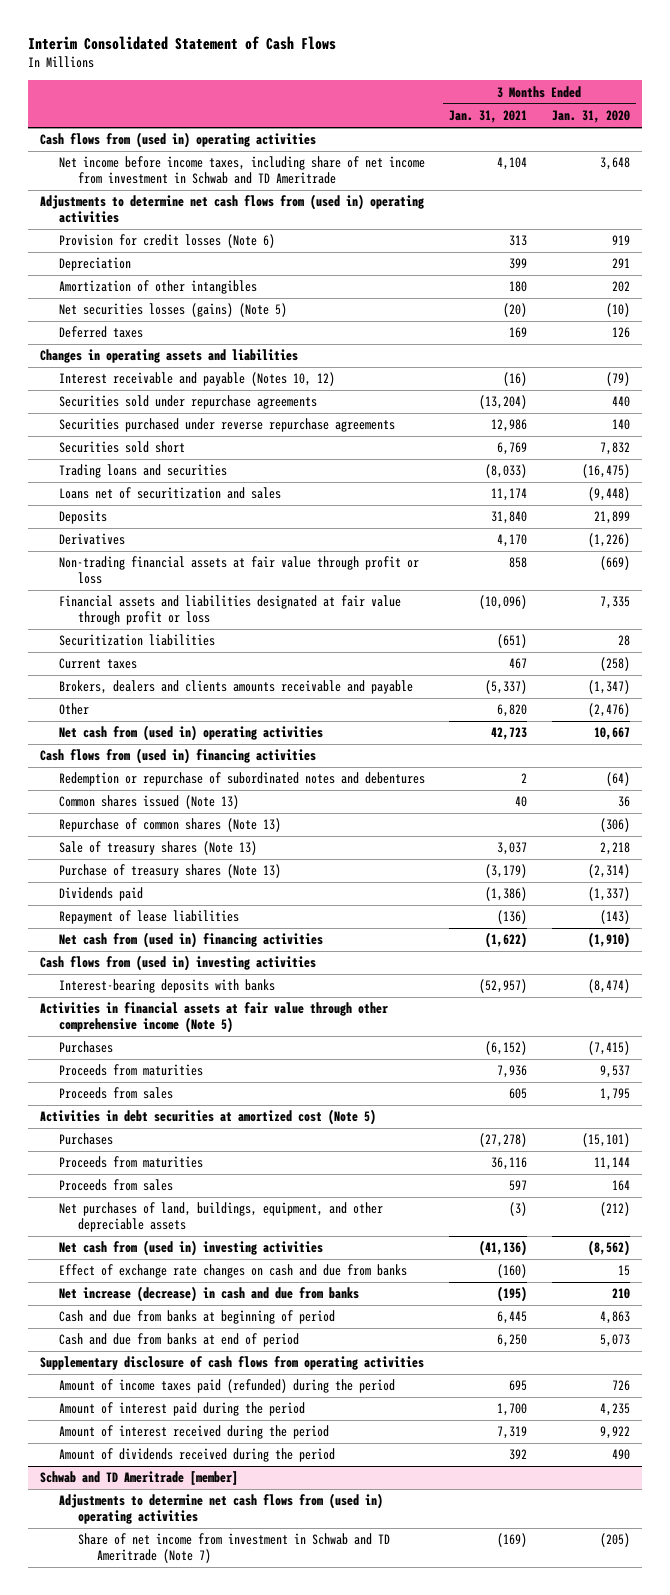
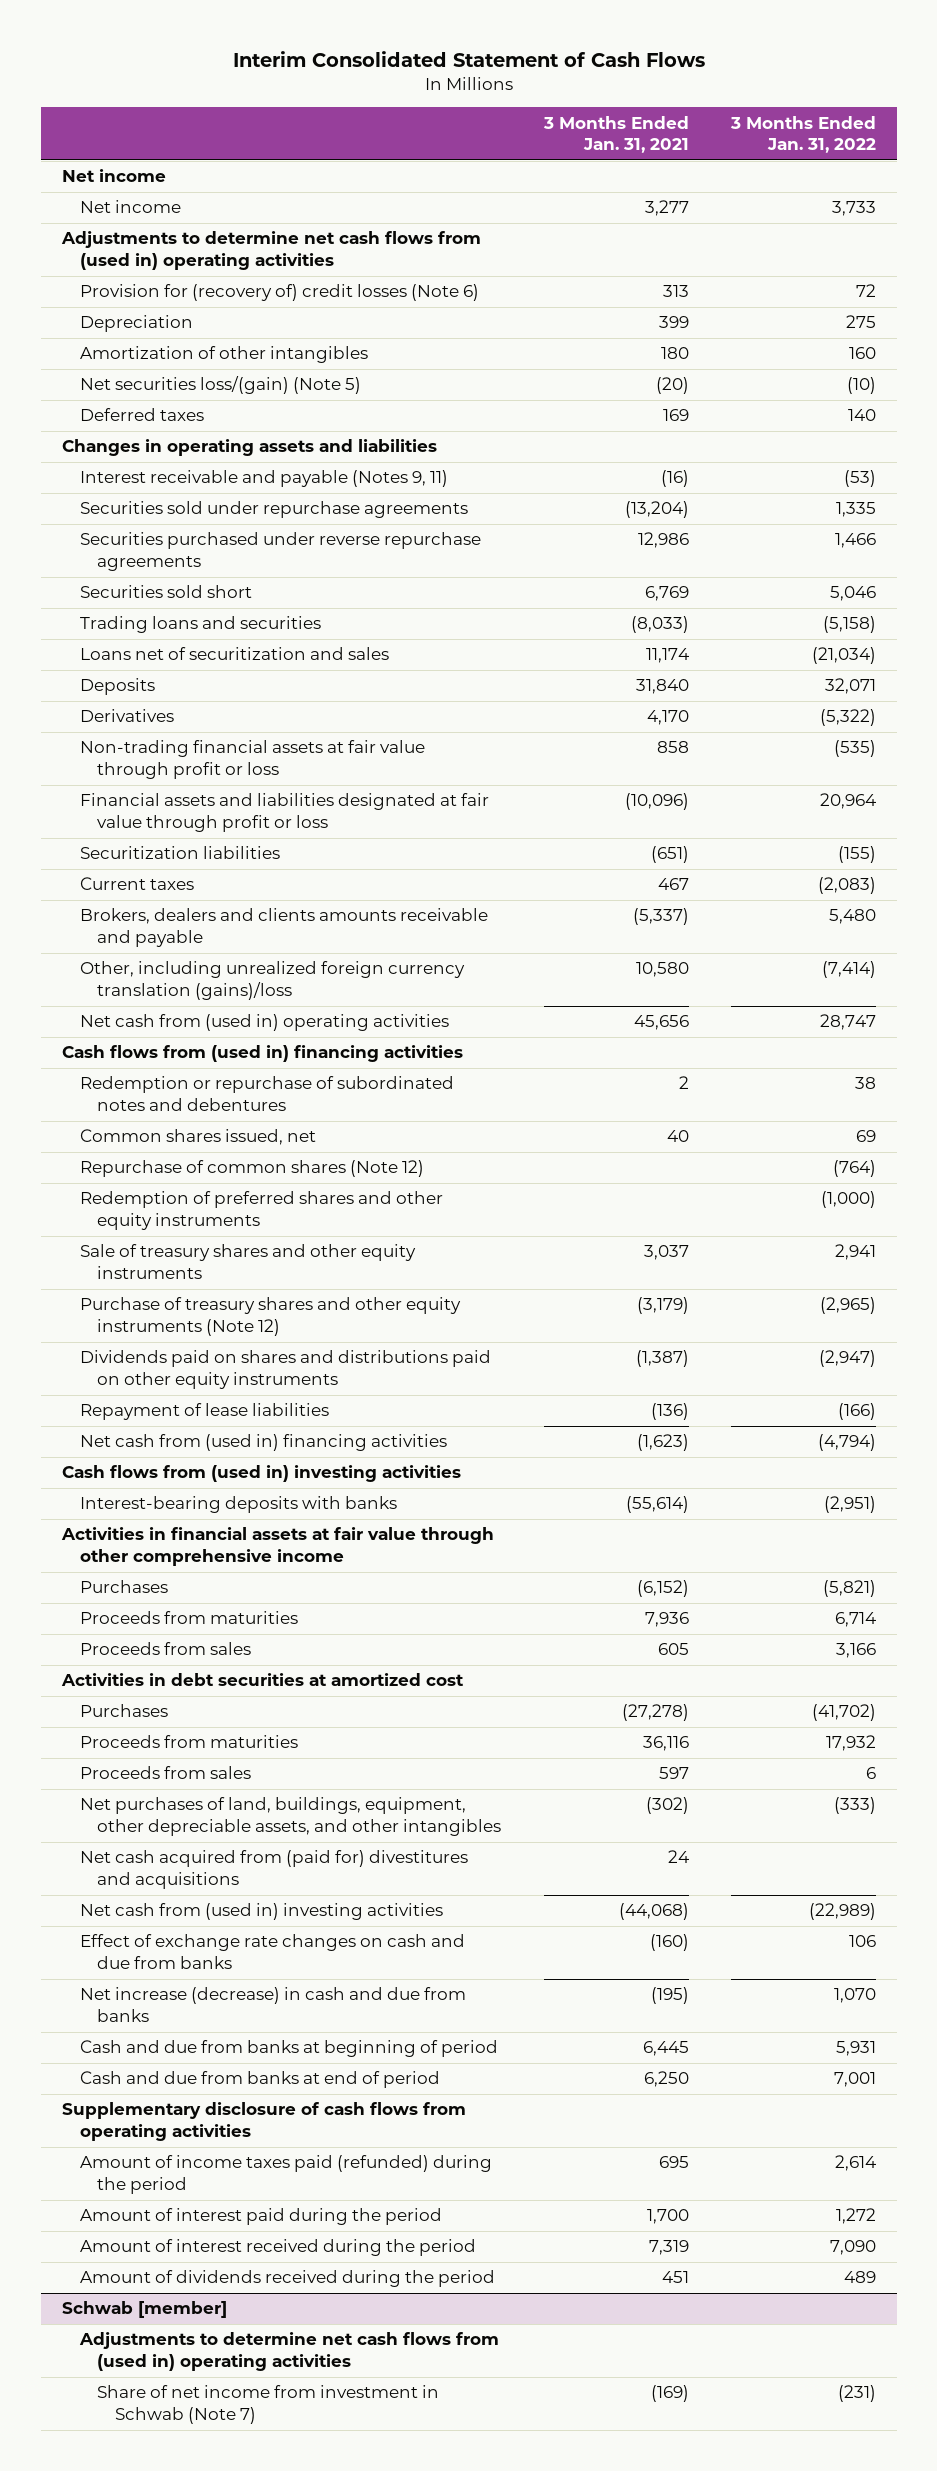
[551,110,630,124] Jan. 31, 2020 -> none
none -> [729,115,876,154] 3 Months Ended Jan. 31, 2022
[59,156,426,184] Net income before income taxes, including share of net income from investment in Schwab and TD Ameritrade -> none
[40,132,317,149] Cash flows from (used in) operating activities -> [61,169,166,183] Net income
none -> [79,200,181,214] Net income
[59,234,276,249] Provision for credit losses (Note 6) -> [79,284,479,302] Provision for (recovery of) credit losses (Note 6)
[59,303,288,318] Net securities losses (gains) (Note 5) -> [79,376,361,395] Net securities loss/(gain) (Note 5)
[59,372,336,387] Interest receivable and payable (Notes 10, 12) -> [79,470,448,488] Interest receivable and payable (Notes 9, 11)
[59,703,90,716] Other -> none
none -> [79,961,465,1001] Other, including unrealized foreign currency translation (gains)/loss
[491,727,528,741] 42,723 -> [633,1015,689,1031] 45,656
[59,795,240,810] Common shares issued (Note 13) -> [79,1129,316,1146] Common shares issued, net
[59,818,282,833] Repurchase of common shares (Note 13) -> [79,1160,424,1178] Repurchase of common shares (Note 12)
none -> [79,1191,443,1231] Redemption of preferred shares and other equity instruments
[59,841,258,856] Sale of treasury shares (Note 13) -> [79,1244,416,1280] Sale of treasury shares and other equity instruments
[59,864,282,879] Purchase of treasury shares (Note 13) -> [79,1297,461,1337] Purchase of treasury shares and other equity instruments (Note 12)
[59,887,144,902] Dividends paid -> [79,1350,491,1390] Dividends paid on shares and distributions paid on other equity instruments
[485,887,528,902] (1,386) -> [635,1350,689,1368] (1,387)
[485,932,528,949] (1,622) -> [636,1434,689,1452] (1,623)
[479,979,528,994] (52,957) -> [625,1496,689,1514] (55,614)
[40,1002,389,1033] Activities in financial assets at fair value through other comprehensive income (Note 5) -> [60,1527,494,1567] Activities in financial assets at fair value through other comprehensive income
[40,1109,377,1126] Activities in debt securities at amortized cost (Note 5) -> [60,1673,464,1687] Activities in debt securities at amortized cost
[59,1202,384,1232] Net purchases of land, buildings, equipment, and other depreciable assets -> [79,1797,502,1837] Net purchases of land, buildings, equipment, other depreciable assets, and other intangibles
[509,1202,528,1217] (3) -> [645,1797,689,1815] (302)
none -> [79,1850,468,1890] Net cash acquired from (paid for) divestitures and acquisitions
[479,1240,528,1257] (41,136) -> [618,1903,689,1921] (44,068)
[40,1471,239,1486] Schwab and TD Ameritrade [member] -> none
[509,1449,528,1461] 392 -> [661,2271,689,2284] 451
none -> [61,2301,227,2319] Schwab [member]
[77,1533,390,1563] Share of net income from investment in Schwab and TD Ameritrade (Note 7) -> [97,2385,440,2425] Share of net income from investment in Schwab (Note 7)

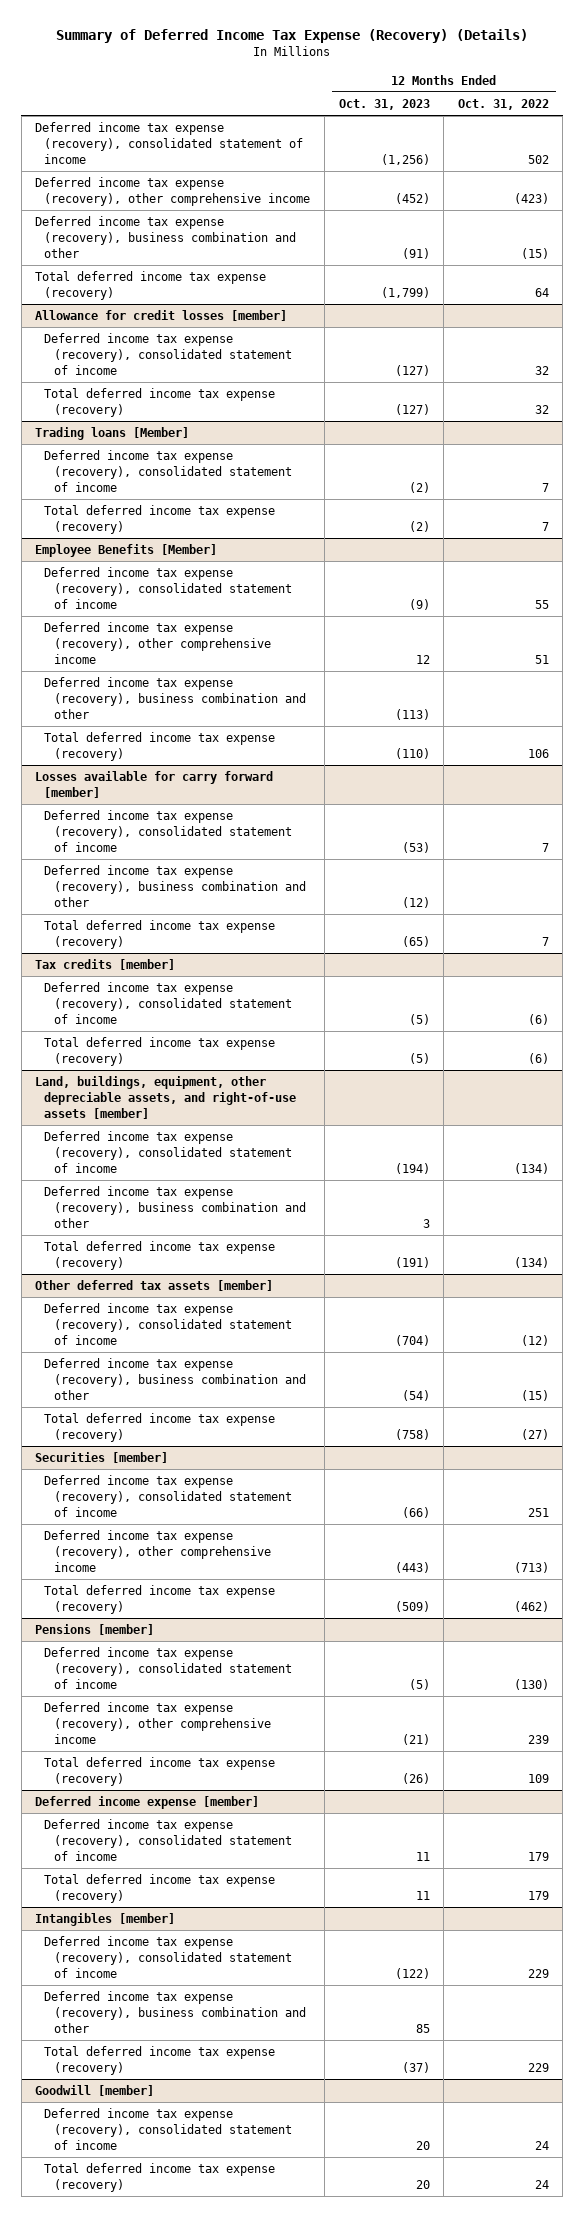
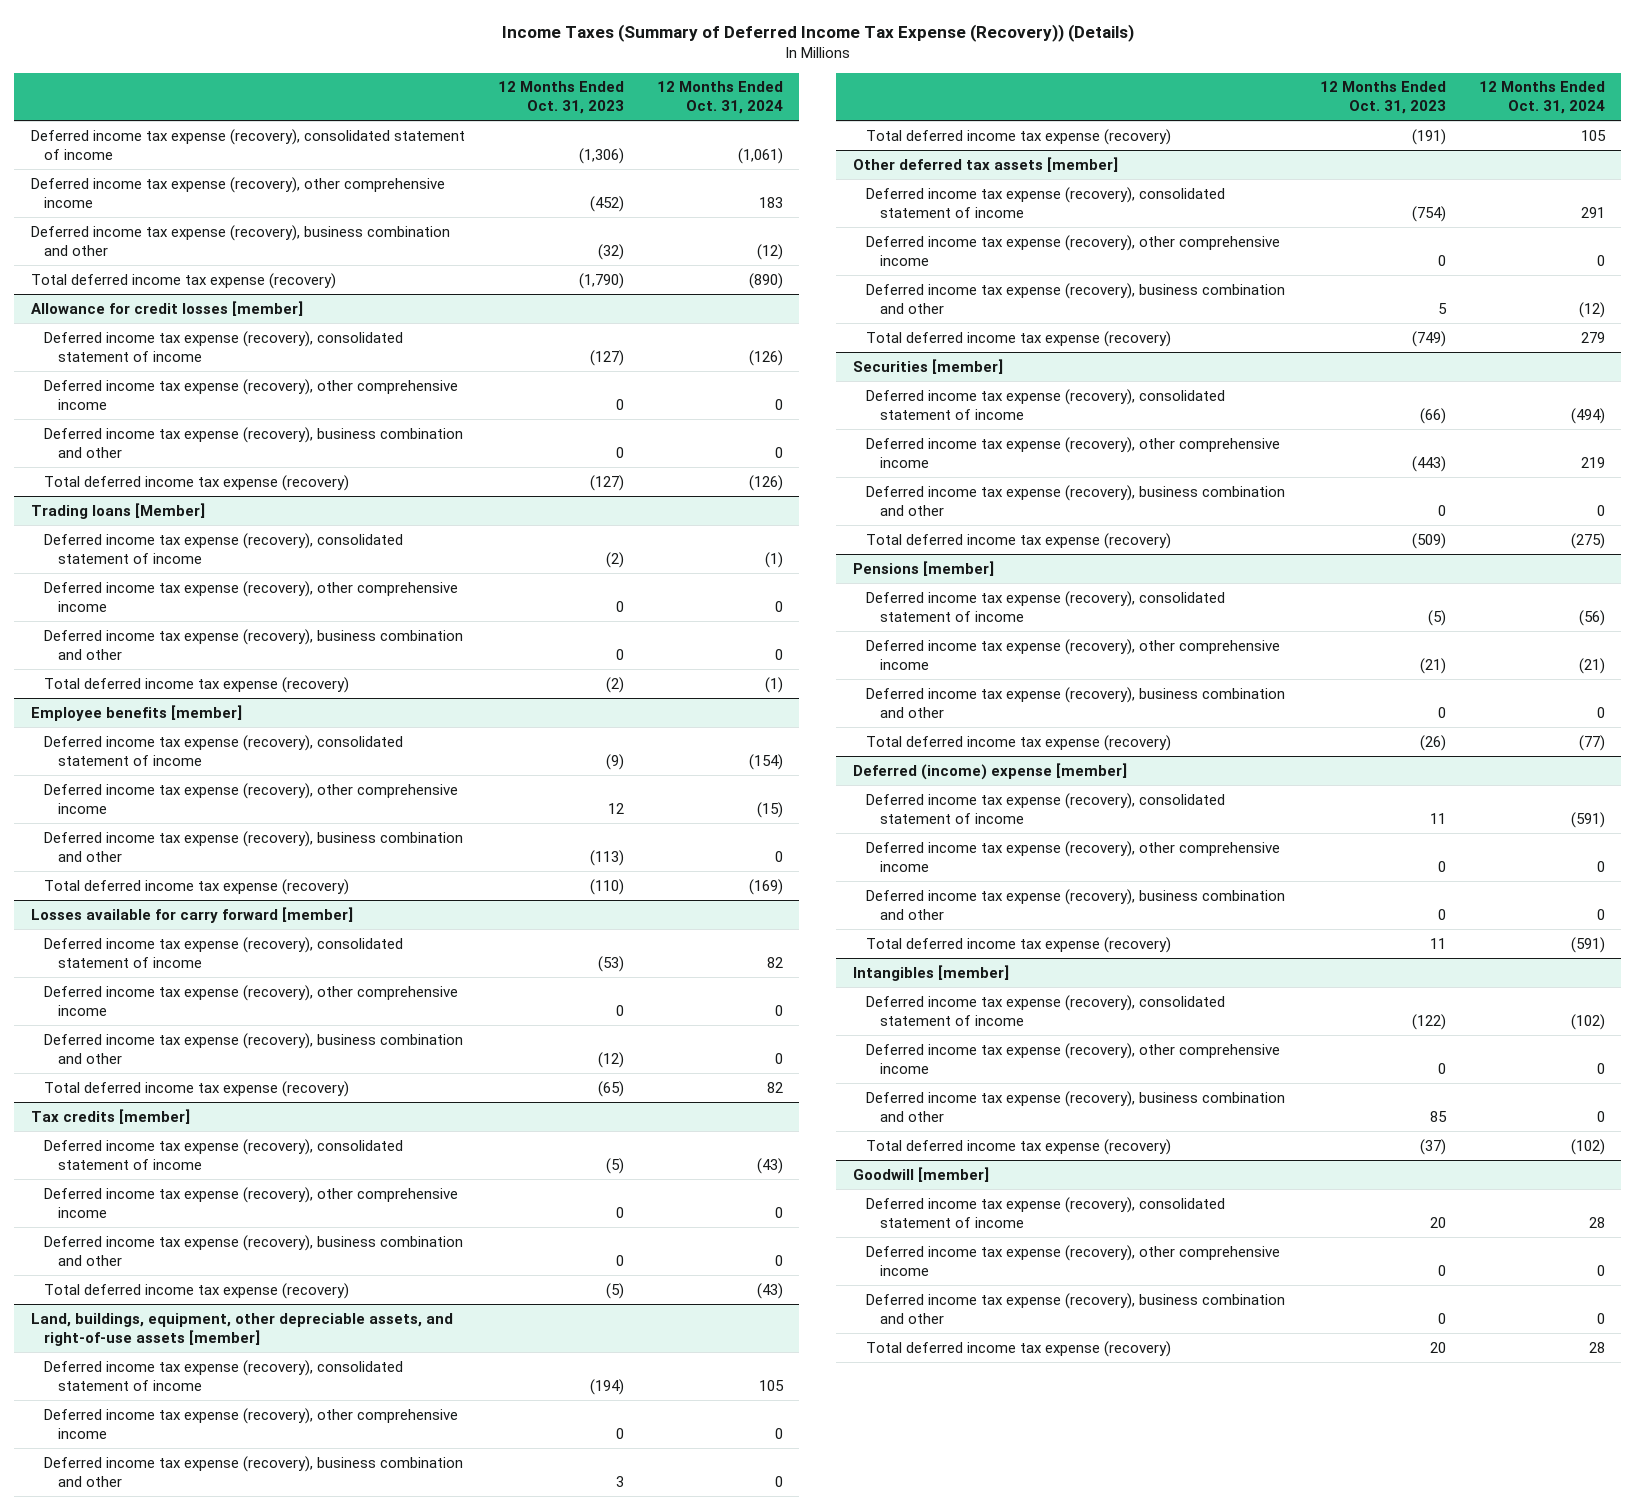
[56,28,529,43] Summary of Deferred Income Tax Expense (Recovery) (Details) -> [501,23,1134,42] Income Taxes (Summary of Deferred Income Tax Expense (Recovery)) (Details)
[457,98,549,110] Oct. 31, 2022 -> none
none -> [656,81,783,115] 12 Months Ended Oct. 31, 2024
[380,153,430,165] (1,256) -> [578,147,624,164] (1,306)
[401,247,430,259] (91) -> [597,243,624,260] (32)
[380,286,430,298] (1,799) -> [578,272,624,289] (1,790)
none -> [44,378,459,410] Deferred income tax expense (recovery), other comprehensive income
none -> [44,426,464,458] Deferred income tax expense (recovery), business combination and other
none -> [44,580,459,612] Deferred income tax expense (recovery), other comprehensive income
none -> [44,628,464,660] Deferred income tax expense (recovery), business combination and other
[35,544,218,558] Employee Benefits [Member] -> [30,704,242,721] Employee benefits [member]
none -> [44,984,459,1016] Deferred income tax expense (recovery), other comprehensive income
none -> [44,1186,459,1218] Deferred income tax expense (recovery), other comprehensive income
none -> [44,1234,464,1266] Deferred income tax expense (recovery), business combination and other
none -> [44,1407,459,1439] Deferred income tax expense (recovery), other comprehensive income
[394,1334,430,1346] (704) -> [1411,205,1446,222] (754)
none -> [866,234,1281,266] Deferred income tax expense (recovery), other comprehensive income
[401,1389,430,1401] (54) -> [1437,302,1447,314] 5
[394,1428,430,1440] (758) -> [1411,330,1446,347] (749)
none -> [866,484,1286,516] Deferred income tax expense (recovery), business combination and other
none -> [866,686,1286,718] Deferred income tax expense (recovery), business combination and other
[35,1796,260,1810] Deferred income expense [member] -> [852,762,1127,780] Deferred (income) expense [member]
none -> [866,840,1281,872] Deferred income tax expense (recovery), other comprehensive income
none -> [866,888,1286,920] Deferred income tax expense (recovery), business combination and other
none -> [866,1042,1281,1074] Deferred income tax expense (recovery), other comprehensive income
none -> [866,1244,1281,1276] Deferred income tax expense (recovery), other comprehensive income
none -> [866,1292,1286,1324] Deferred income tax expense (recovery), business combination and other

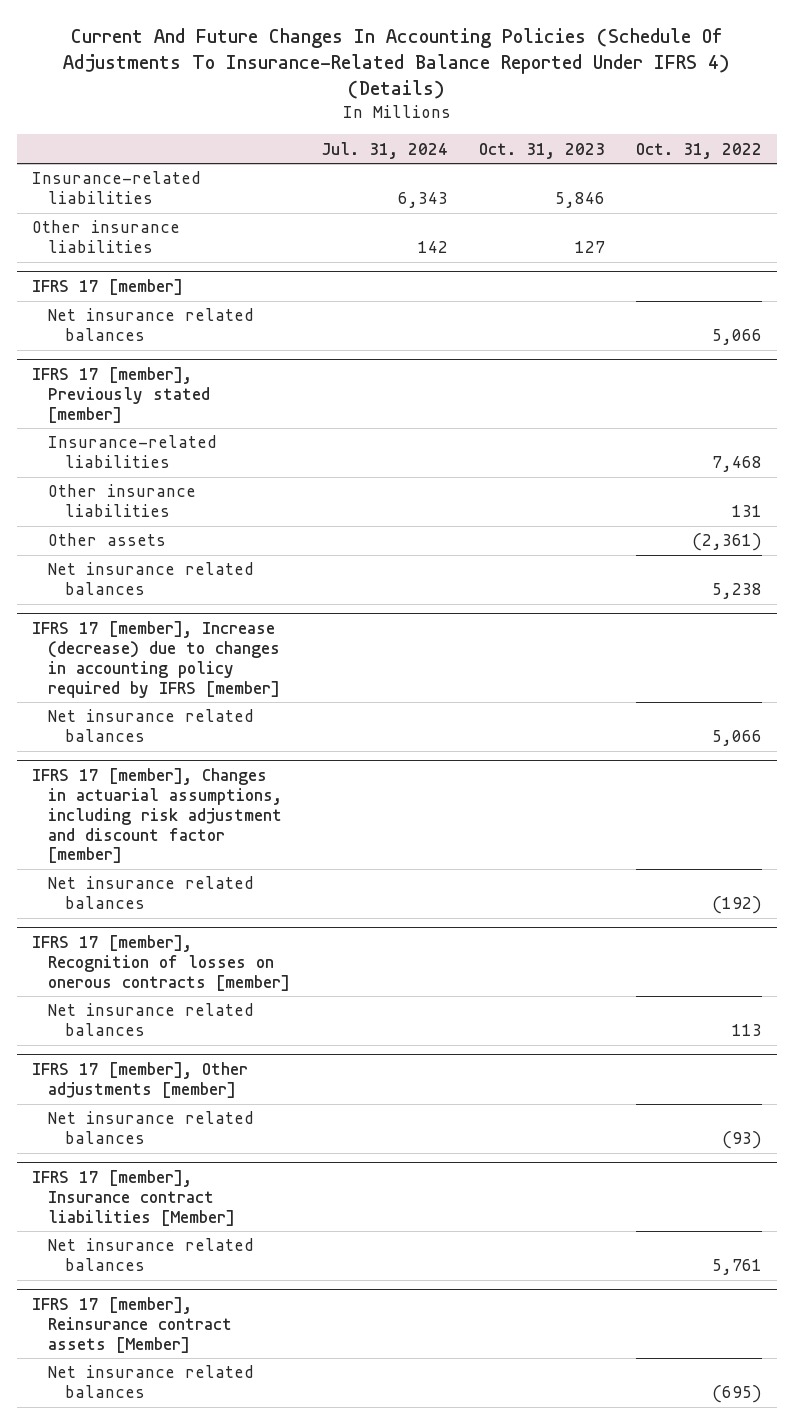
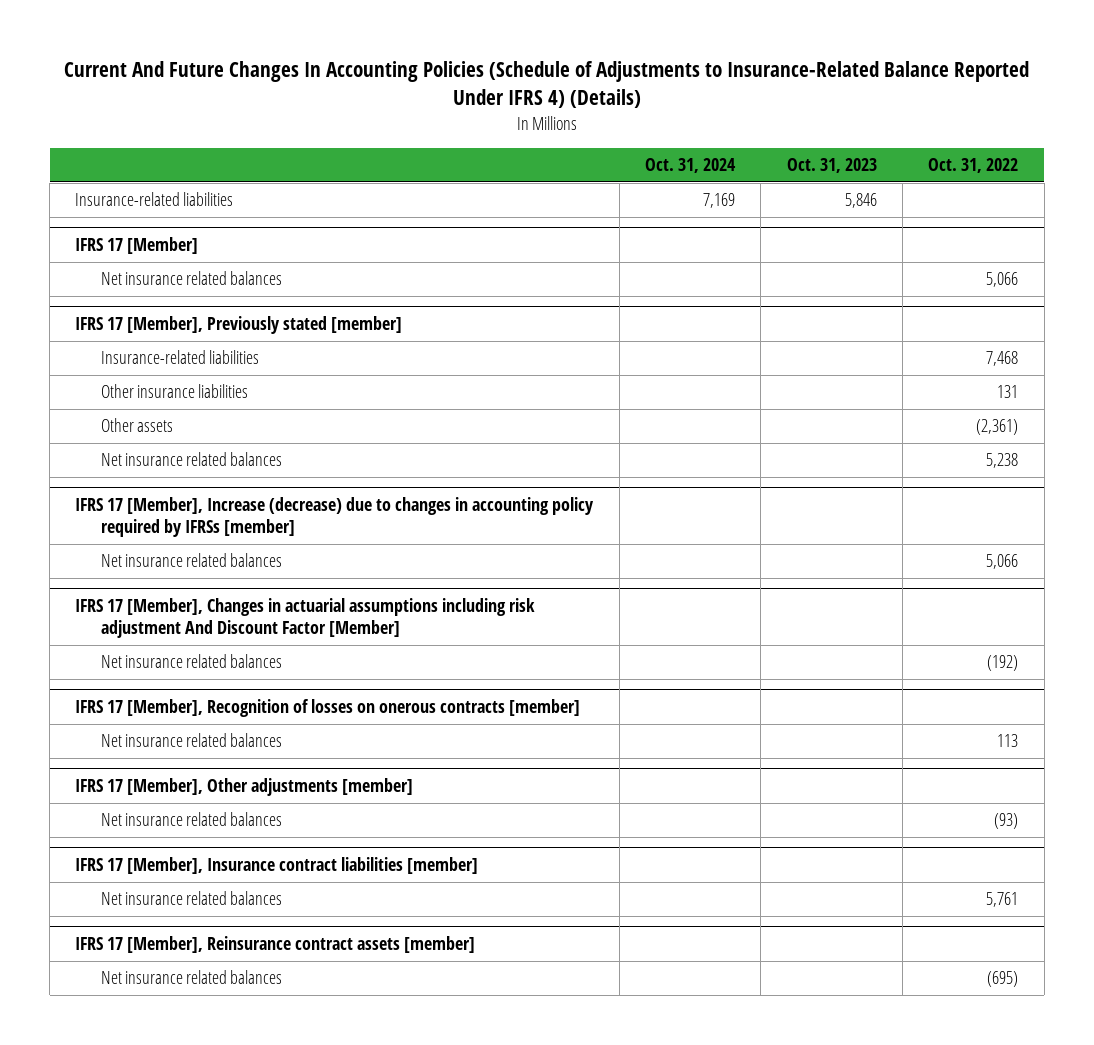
[62,27,730,99] Current And Future Changes In Accounting Policies (Schedule Of Adjustments To Insurance-Related Balance Reported Under IFRS 4) (Details) -> [63,61,1029,109] Current And Future Changes In Accounting Policies (Schedule of Adjustments to Insurance-Related Balance Reported Under IFRS 4) (Details)
[321,141,449,159] Jul. 31, 2024 -> none
none -> [645,157,737,173] Oct. 31, 2024
[31,220,180,254] Other insurance liabilities -> none
[31,279,183,296] IFRS 17 [member] -> [75,237,199,255] IFRS 17 [Member]
[31,367,211,423] IFRS 17 [member], Previously stated [member] -> [75,316,403,335] IFRS 17 [Member], Previously stated [member]
[31,621,281,698] IFRS 17 [member], Increase (decrease) due to changes in accounting policy required by IFRS [member] -> [75,497,595,537] IFRS 17 [Member], Increase (decrease) due to changes in accounting policy required by IFRSs [member]
[31,768,283,864] IFRS 17 [member], Changes in actuarial assumptions, including risk adjustment and discount factor [member] -> [75,598,536,638] IFRS 17 [Member], Changes in actuarial assumptions including risk adjustment And Discount Factor [Member]
[31,935,291,991] IFRS 17 [member], Recognition of losses on onerous contracts [member] -> [75,699,581,718] IFRS 17 [Member], Recognition of losses on onerous contracts [member]
[31,1062,248,1098] IFRS 17 [member], Other adjustments [member] -> [75,778,414,797] IFRS 17 [Member], Other adjustments [member]
[31,1170,236,1226] IFRS 17 [member], Insurance contract liabilities [Member] -> [75,857,479,875] IFRS 17 [Member], Insurance contract liabilities [member]
[31,1297,233,1353] IFRS 17 [member], Reinsurance contract assets [Member] -> [75,936,476,954] IFRS 17 [Member], Reinsurance contract assets [member]

